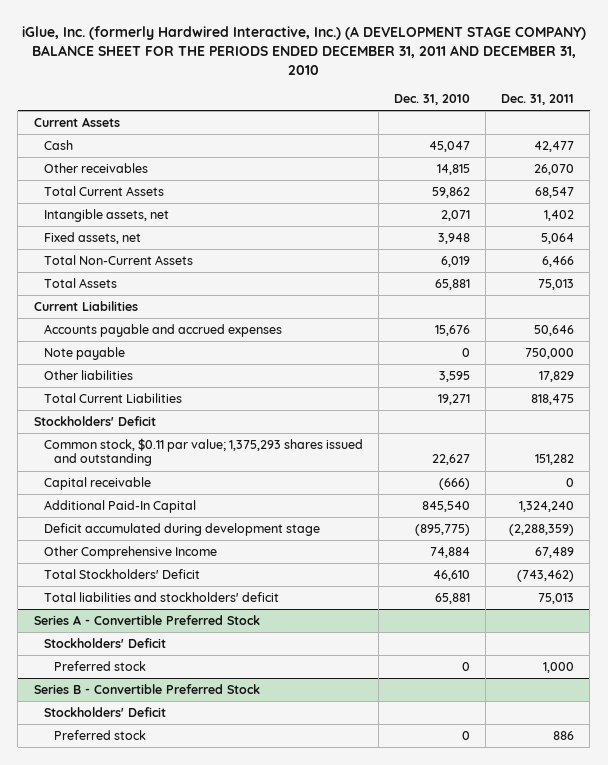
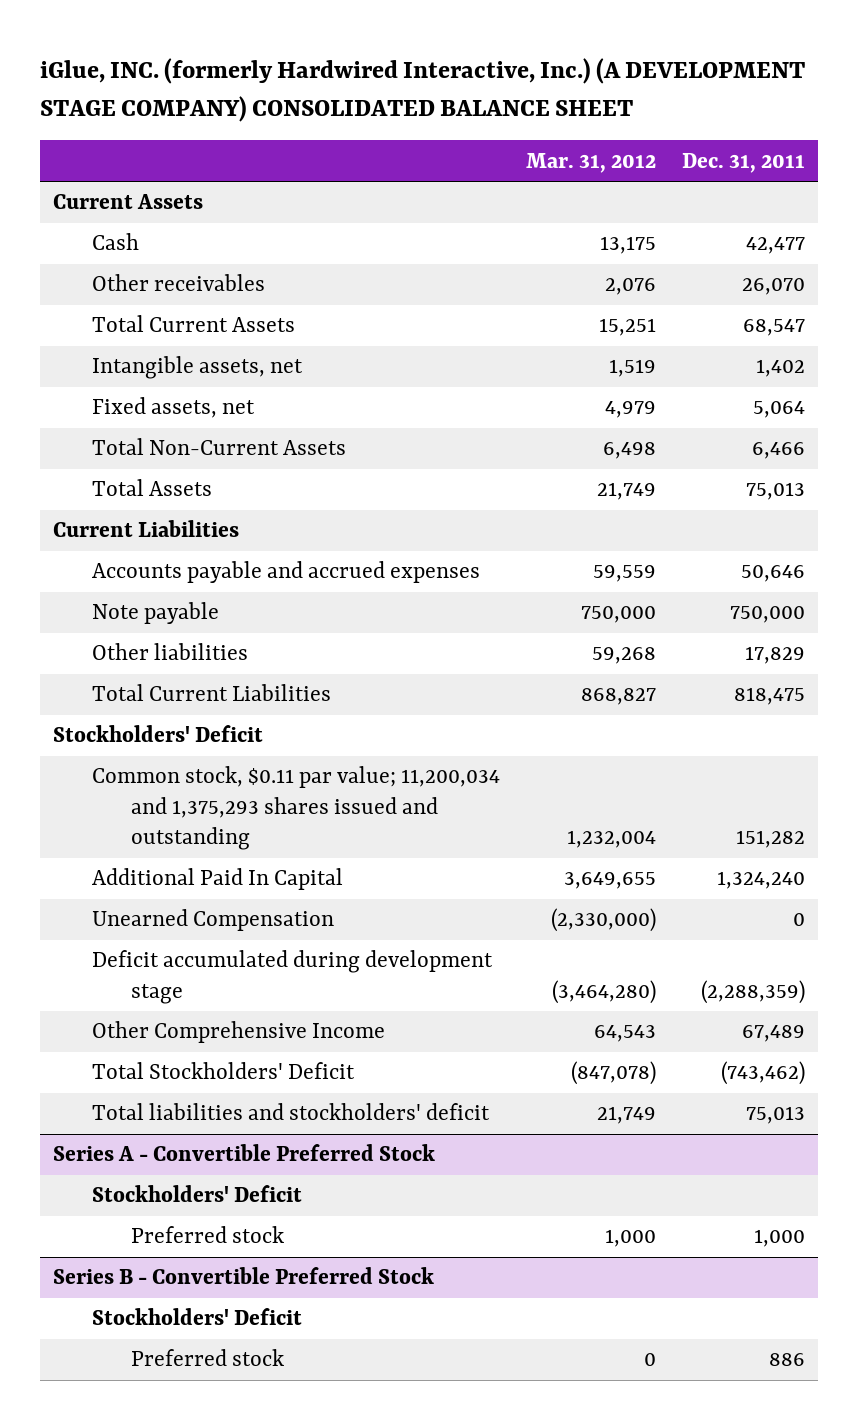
[21,25,586,76] iGlue, Inc. (formerly Hardwired Interactive, Inc.) (A DEVELOPMENT STAGE COMPANY) BALANCE SHEET FOR THE PERIODS ENDED DECEMBER 31, 2011 AND DECEMBER 31, 2010 -> [40,57,806,122] iGlue, INC. (formerly Hardwired Interactive, Inc.) (A DEVELOPMENT STAGE COMPANY) CONSOLIDATED BALANCE SHEET
[393,94,470,106] Dec. 31, 2010 -> none
none -> [525,152,656,173] Mar. 31, 2012
[43,476,151,490] Capital receivable -> none
[43,437,363,467] Common stock, $0.11 par value; 1,375,293 shares issued and outstanding -> [91,766,500,851] Common stock, $0.11 par value; 11,200,034 and 1,375,293 shares issued and outstanding
[43,499,196,513] Additional Paid-In Capital -> [91,868,343,891] Additional Paid In Capital
none -> [91,909,334,932] Unearned Compensation

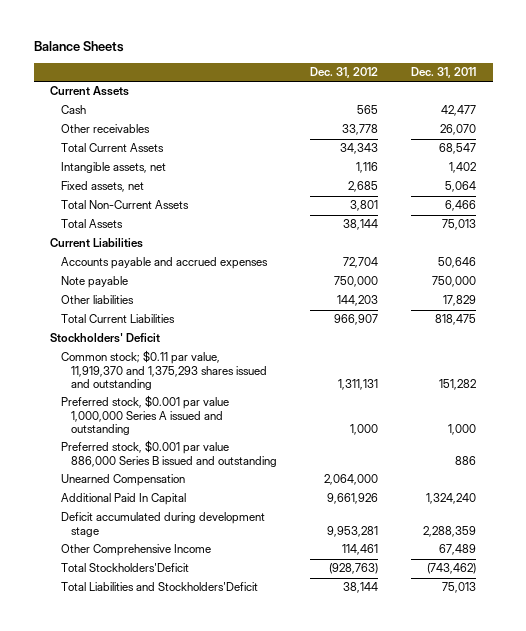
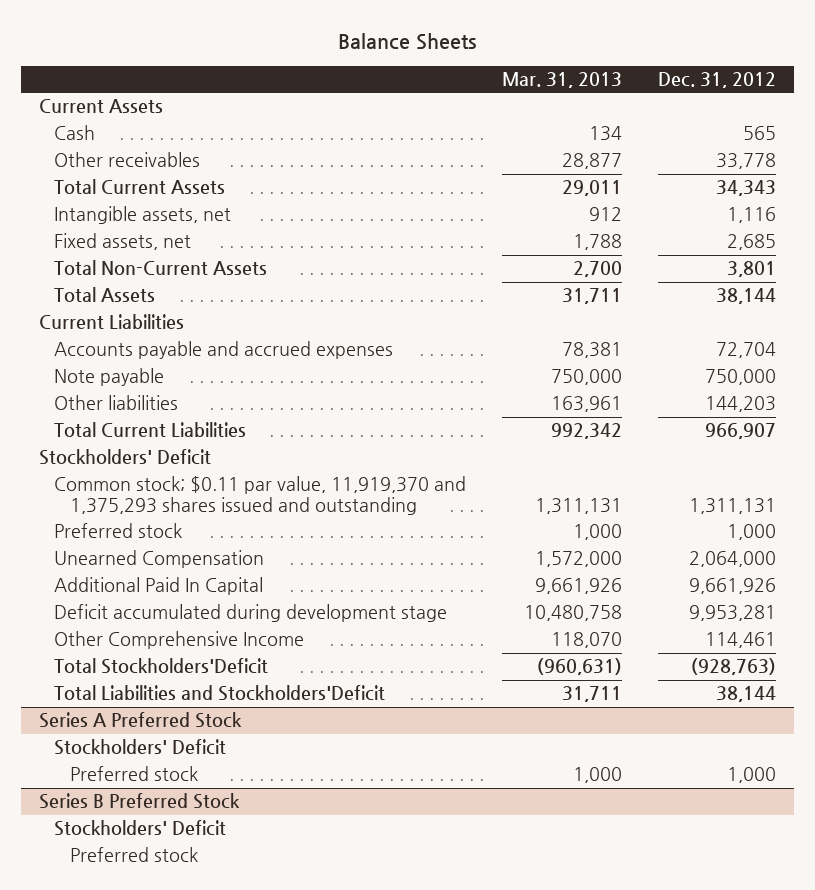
[411,67,477,79] Dec. 31, 2011 -> none
none -> [502,71,623,88] Mar. 31, 2013
[60,440,277,467] Preferred stock, $0.001 par value 886,000 Series B issued and outstanding -> none
[60,395,229,435] Preferred stock, $0.001 par value 1,000,000 Series A issued and outstanding -> [54,523,183,539] Preferred stock
none -> [38,712,242,729] Series A Preferred Stock
none -> [54,739,227,756] Stockholders' Deficit
none -> [69,766,198,782] Preferred stock
none -> [38,793,240,810] Series B Preferred Stock
none -> [54,820,227,837] Stockholders' Deficit
none -> [69,847,198,863] Preferred stock

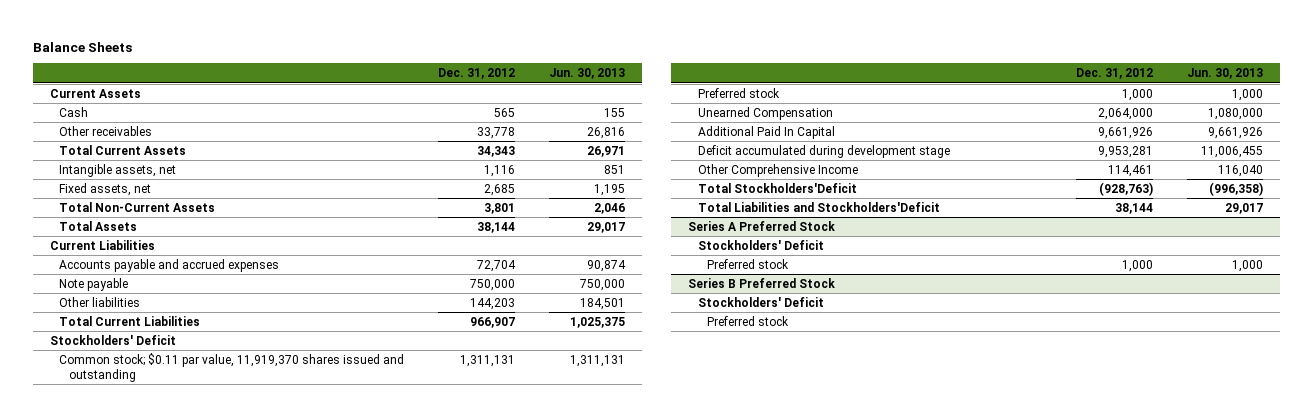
[502,71,623,88] Mar. 31, 2013 -> none
none -> [548,68,625,80] Jun. 30, 2013
[54,476,467,516] Common stock; $0.11 par value, 11,919,370 and 1,375,293 shares issued and outstanding -> [59,352,405,382] Common stock; $0.11 par value, 11,919,370 shares issued and outstanding

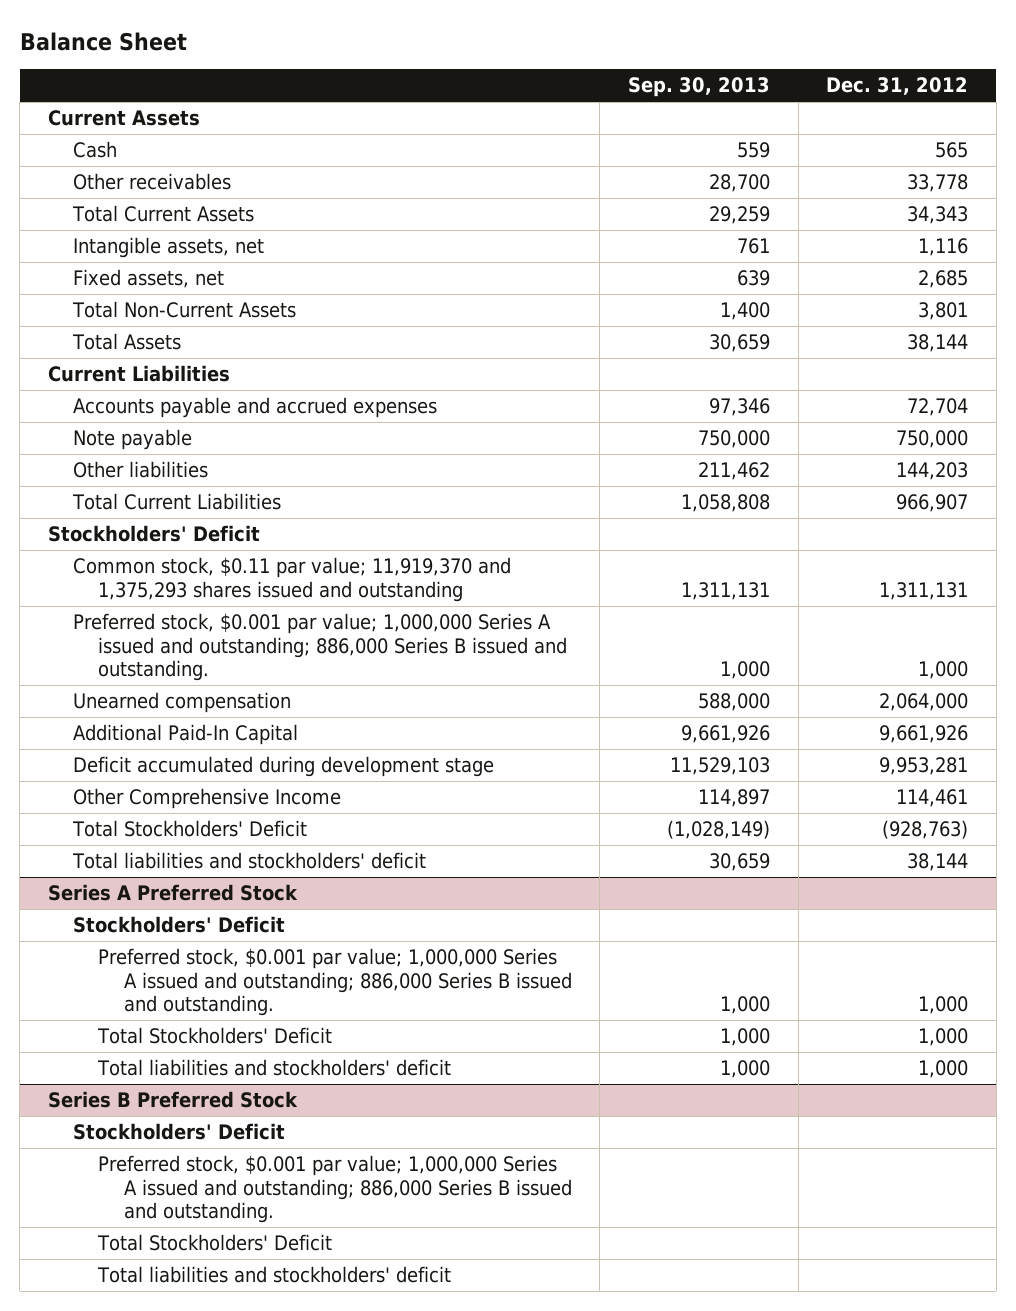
[33,41,133,52] Balance Sheets -> [19,31,187,51] Balance Sheet
[548,68,625,80] Jun. 30, 2013 -> none
none -> [628,77,771,98] Sep. 30, 2013
[59,352,405,382] Common stock; $0.11 par value, 11,919,370 shares issued and outstanding -> [73,557,512,602] Common stock, $0.11 par value; 11,919,370 and 1,375,293 shares issued and outstanding
[697,87,780,98] Preferred stock -> [73,613,568,682] Preferred stock, $0.001 par value; 1,000,000 Series A issued and outstanding; 886,000 Series B issued and outstanding.
[697,106,833,120] Unearned Compensation -> [73,692,292,714] Unearned compensation
[697,125,835,139] Additional Paid In Capital -> [73,724,299,746] Additional Paid-In Capital
[697,182,857,193] Total Stockholders'Deficit -> [72,820,308,838] Total Stockholders' Deficit
[697,201,940,212] Total Liabilities and Stockholders'Deficit -> [72,852,427,870] Total liabilities and stockholders' deficit
[706,258,789,269] Preferred stock -> [98,948,572,1017] Preferred stock, $0.001 par value; 1,000,000 Series A issued and outstanding; 886,000 Series B issued and outstanding.
none -> [97,1027,333,1045] Total Stockholders' Deficit
none -> [97,1059,452,1077] Total liabilities and stockholders' deficit
[706,315,789,326] Preferred stock -> [98,1155,572,1224] Preferred stock, $0.001 par value; 1,000,000 Series A issued and outstanding; 886,000 Series B issued and outstanding.
none -> [97,1234,333,1252] Total Stockholders' Deficit
none -> [97,1266,452,1284] Total liabilities and stockholders' deficit

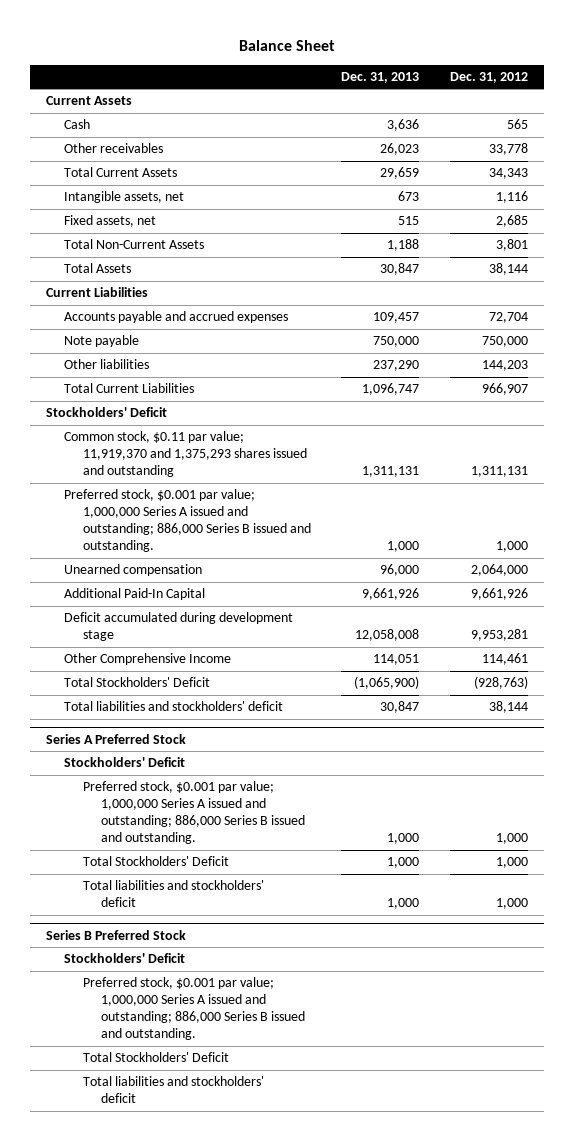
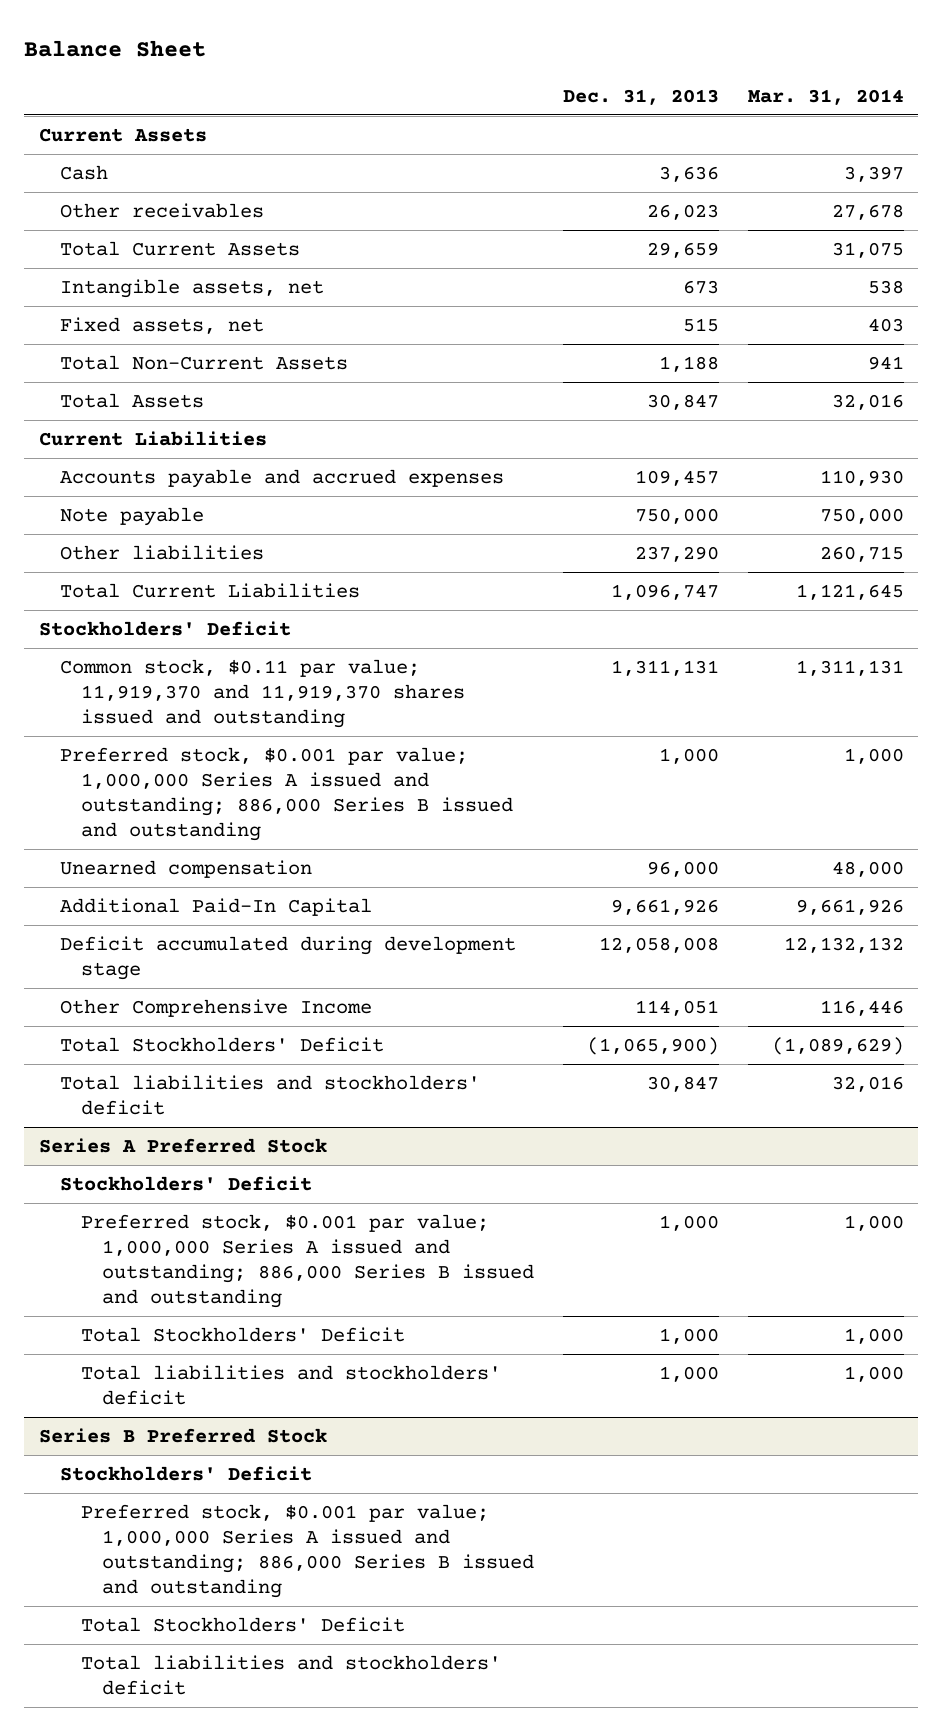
[450,71,529,83] Dec. 31, 2012 -> none
none -> [747,88,904,105] Mar. 31, 2014
[64,431,307,478] Common stock, $0.11 par value; 11,919,370 and 1,375,293 shares issued and outstanding -> [59,658,465,729] Common stock, $0.11 par value; 11,919,370 and 11,919,370 shares issued and outstanding
[64,489,311,553] Preferred stock, $0.001 par value; 1,000,000 Series A issued and outstanding; 886,000 Series B issued and outstanding. -> [59,746,513,842] Preferred stock, $0.001 par value; 1,000,000 Series A issued and outstanding; 886,000 Series B issued and outstanding
[82,781,305,845] Preferred stock, $0.001 par value; 1,000,000 Series A issued and outstanding; 886,000 Series B issued and outstanding. -> [80,1213,534,1309] Preferred stock, $0.001 par value; 1,000,000 Series A issued and outstanding; 886,000 Series B issued and outstanding
[82,977,305,1041] Preferred stock, $0.001 par value; 1,000,000 Series A issued and outstanding; 886,000 Series B issued and outstanding. -> [80,1503,534,1599] Preferred stock, $0.001 par value; 1,000,000 Series A issued and outstanding; 886,000 Series B issued and outstanding

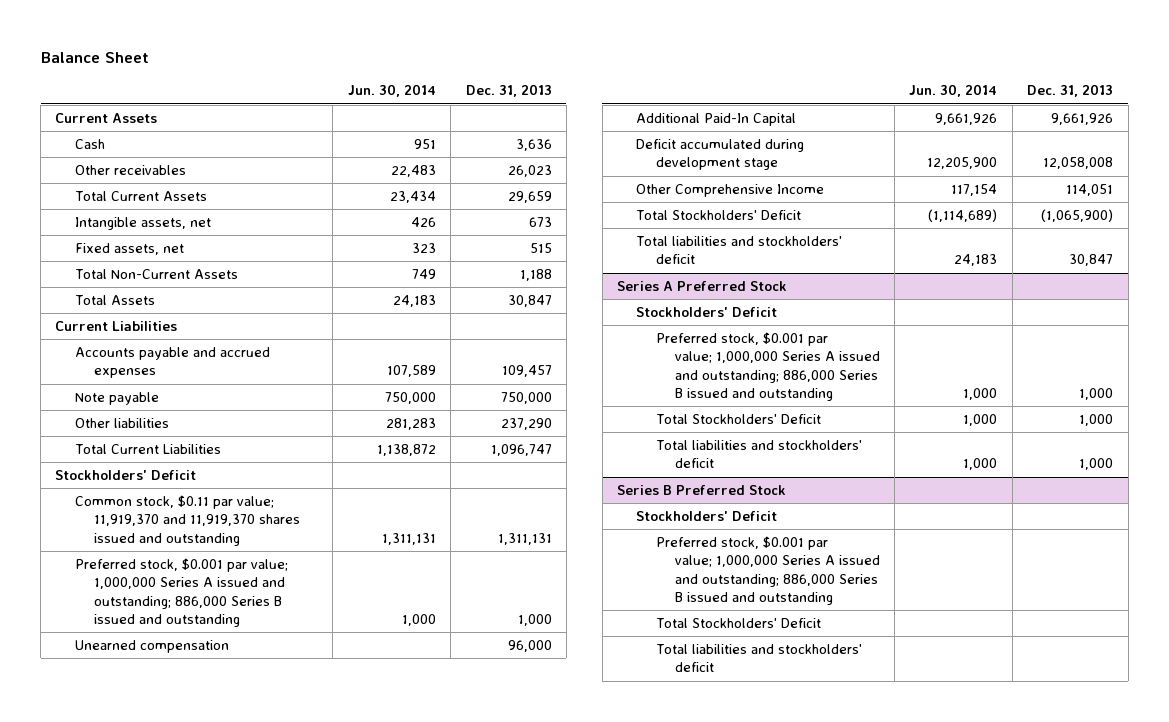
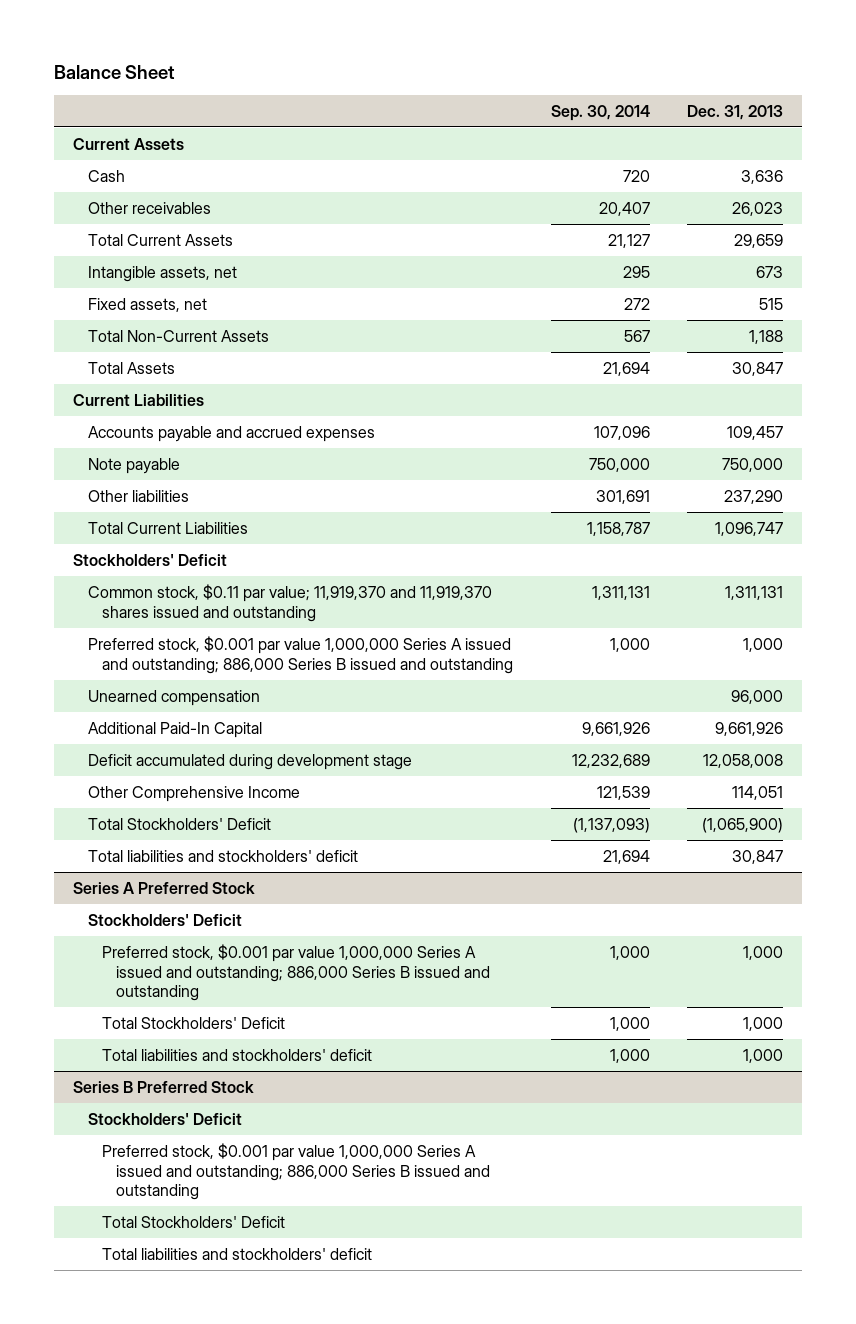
[347,84,436,98] Jun. 30, 2014 -> none
none -> [550,104,650,121] Sep. 30, 2014
[74,558,288,628] Preferred stock, $0.001 par value; 1,000,000 Series A issued and outstanding; 886,000 Series B issued and outstanding -> [87,635,513,674] Preferred stock, $0.001 par value 1,000,000 Series A issued and outstanding; 886,000 Series B issued and outstanding
[655,332,880,402] Preferred stock, $0.001 par value; 1,000,000 Series A issued and outstanding; 886,000 Series B issued and outstanding -> [101,943,491,1002] Preferred stock, $0.001 par value 1,000,000 Series A issued and outstanding; 886,000 Series B issued and outstanding
[655,536,880,606] Preferred stock, $0.001 par value; 1,000,000 Series A issued and outstanding; 886,000 Series B issued and outstanding -> [101,1142,491,1201] Preferred stock, $0.001 par value 1,000,000 Series A issued and outstanding; 886,000 Series B issued and outstanding

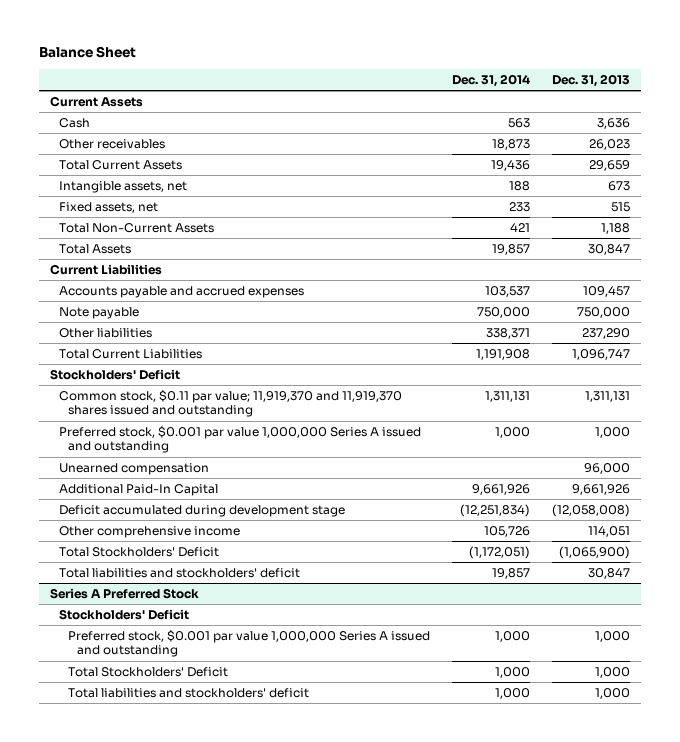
[550,104,650,121] Sep. 30, 2014 -> none
none -> [451,73,530,87] Dec. 31, 2014
[87,635,513,674] Preferred stock, $0.001 par value 1,000,000 Series A issued and outstanding; 886,000 Series B issued and outstanding -> [58,425,421,454] Preferred stock, $0.001 par value 1,000,000 Series A issued and outstanding
[703,753,784,768] 12,058,008 -> [551,503,630,517] (12,058,008)
[87,785,300,802] Other Comprehensive Income -> [58,525,240,538] Other comprehensive income
[101,943,491,1002] Preferred stock, $0.001 par value 1,000,000 Series A issued and outstanding; 886,000 Series B issued and outstanding -> [67,629,430,658] Preferred stock, $0.001 par value 1,000,000 Series A issued and outstanding
[73,1080,255,1093] Series B Preferred Stock -> none
[87,1112,242,1125] Stockholders' Deficit -> none
[101,1142,491,1201] Preferred stock, $0.001 par value 1,000,000 Series A issued and outstanding; 886,000 Series B issued and outstanding -> none
[101,1215,285,1228] Total Stockholders' Deficit -> none
[101,1247,372,1260] Total liabilities and stockholders' deficit -> none

